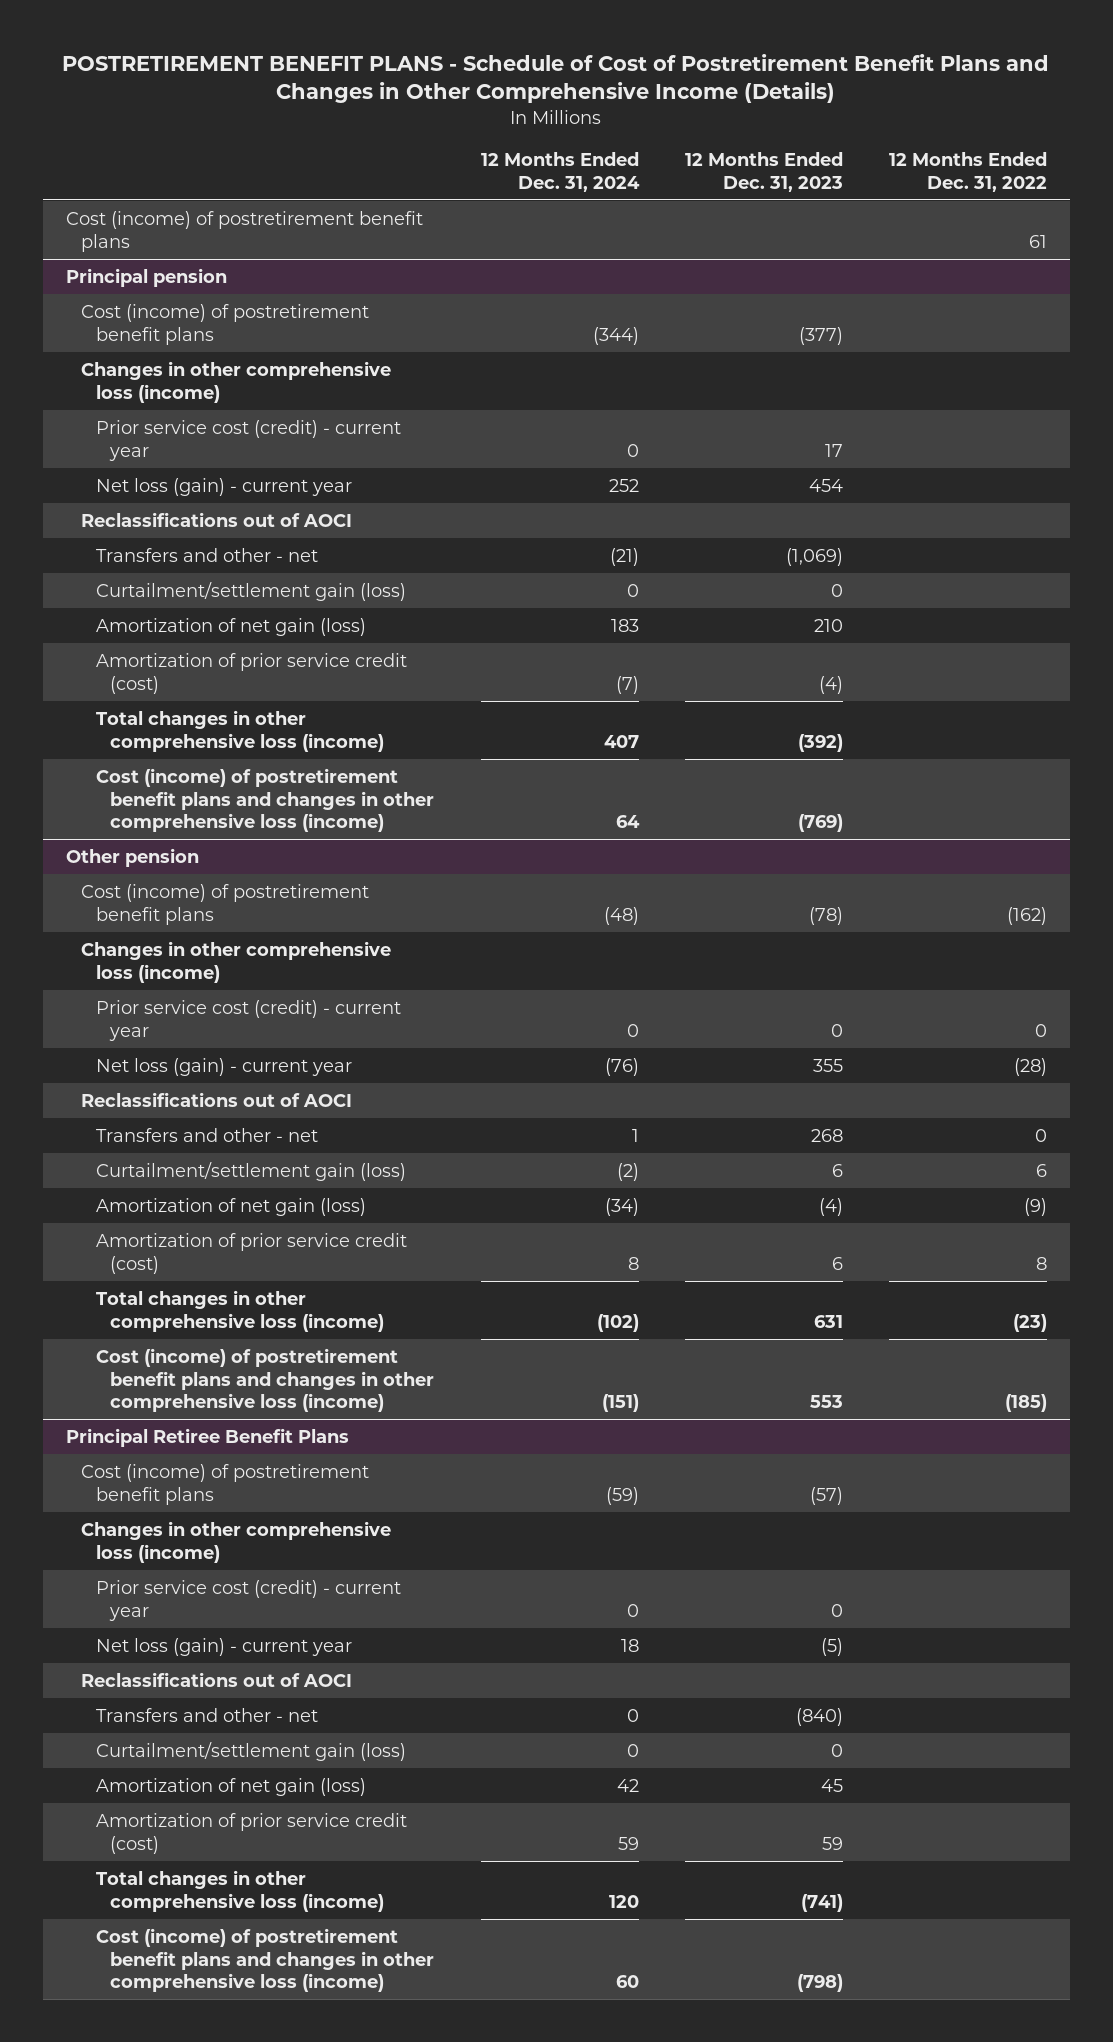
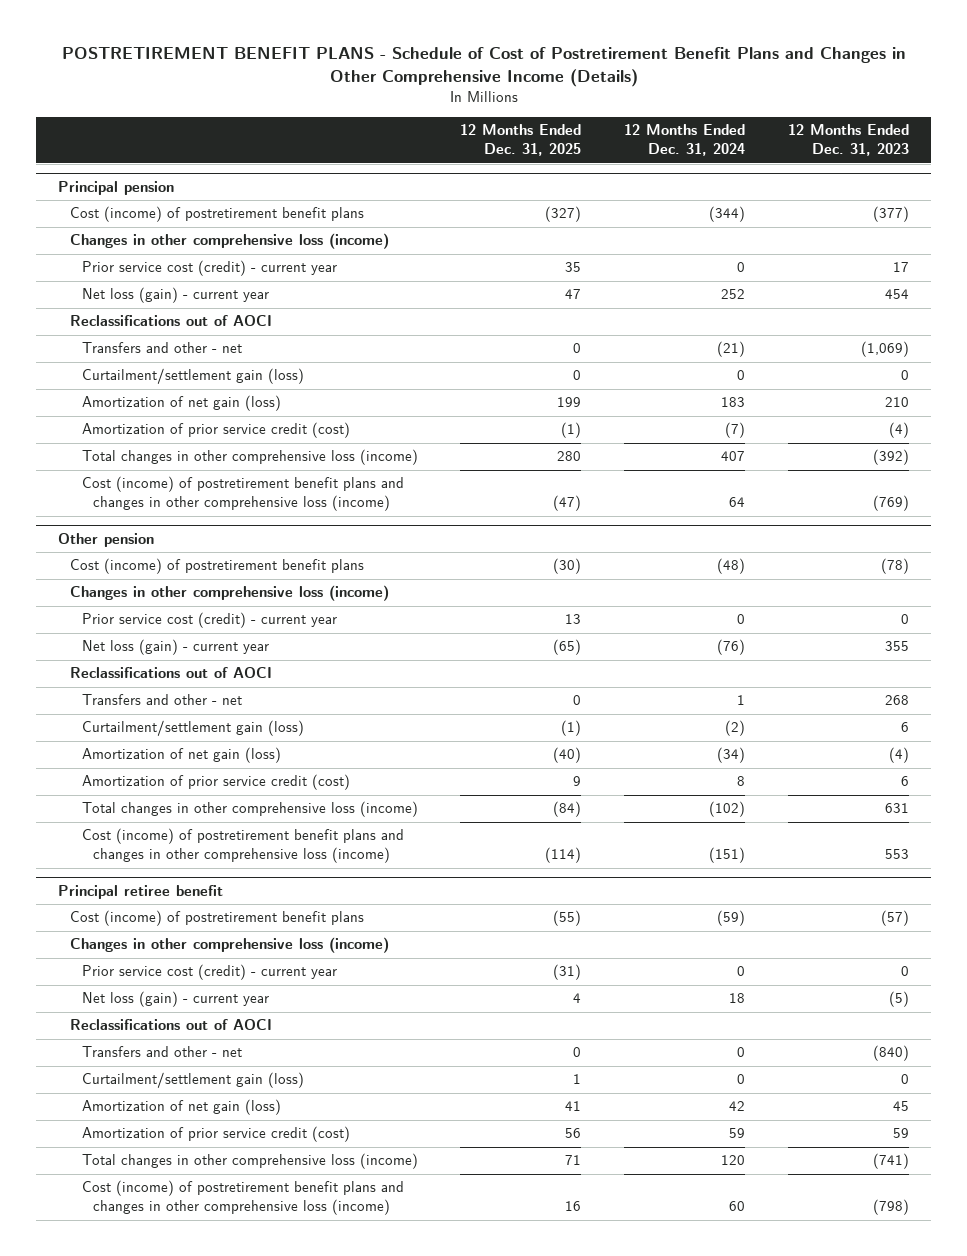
[888,152,1047,192] 12 Months Ended Dec. 31, 2022 -> none
none -> [460,124,582,157] 12 Months Ended Dec. 31, 2025
[65,211,423,252] Cost (income) of postretirement benefit plans -> none
[65,1428,349,1448] Principal Retiree Benefit Plans -> [57,884,223,899] Principal retiree benefit

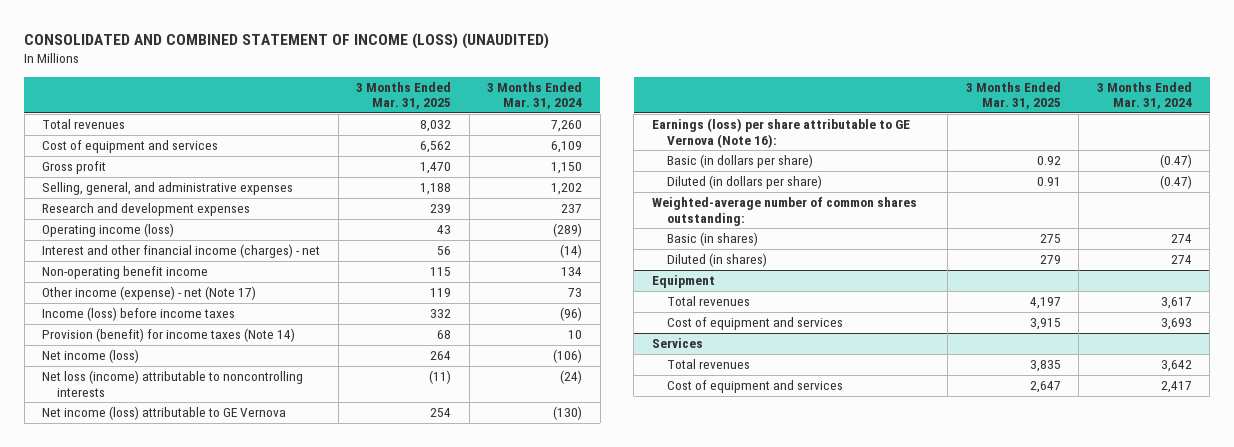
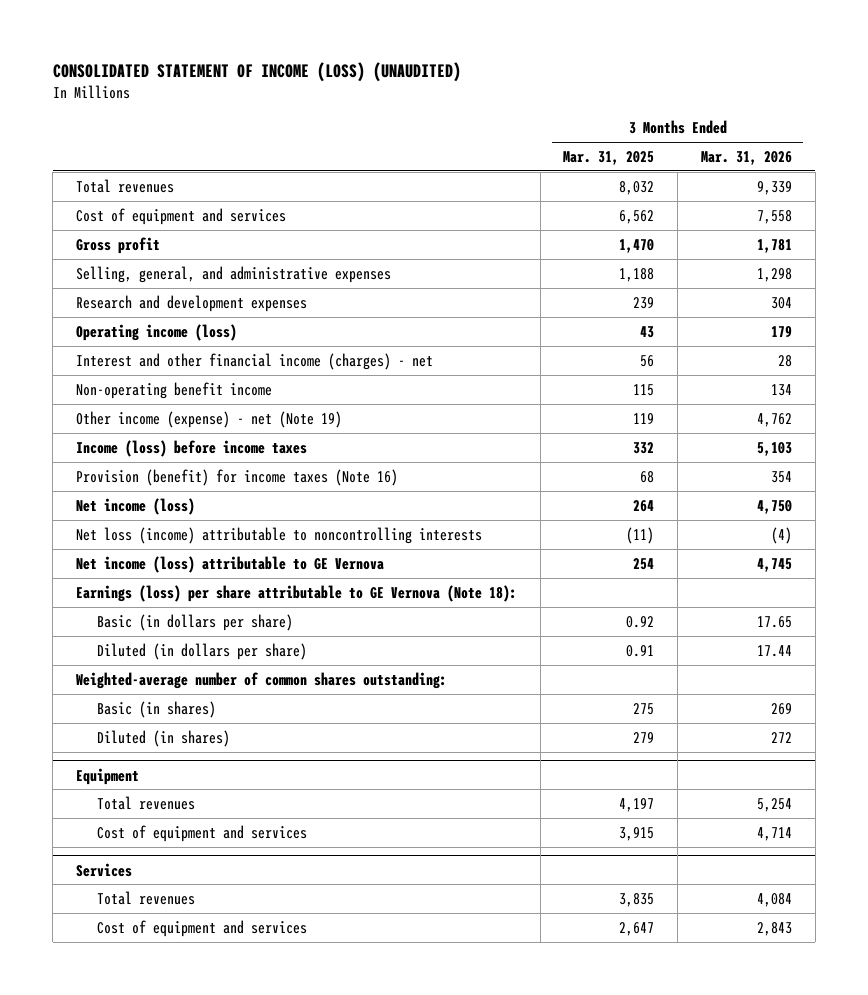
[24,33,550,50] CONSOLIDATED AND COMBINED STATEMENT OF INCOME (LOSS) (UNAUDITED) -> [52,61,461,82] CONSOLIDATED STATEMENT OF INCOME (LOSS) (UNAUDITED)
[487,81,583,110] 3 Months Ended Mar. 31, 2024 -> none
none -> [700,150,792,165] Mar. 31, 2026
[42,286,257,301] Other income (expense) - net (Note 17) -> [75,410,342,428] Other income (expense) - net (Note 19)
[42,328,296,343] Provision (benefit) for income taxes (Note 14) -> [75,468,398,486] Provision (benefit) for income taxes (Note 16)
[651,118,910,148] Earnings (loss) per share attributable to GE Vernova (Note 16): -> [75,584,517,602] Earnings (loss) per share attributable to GE Vernova (Note 18):

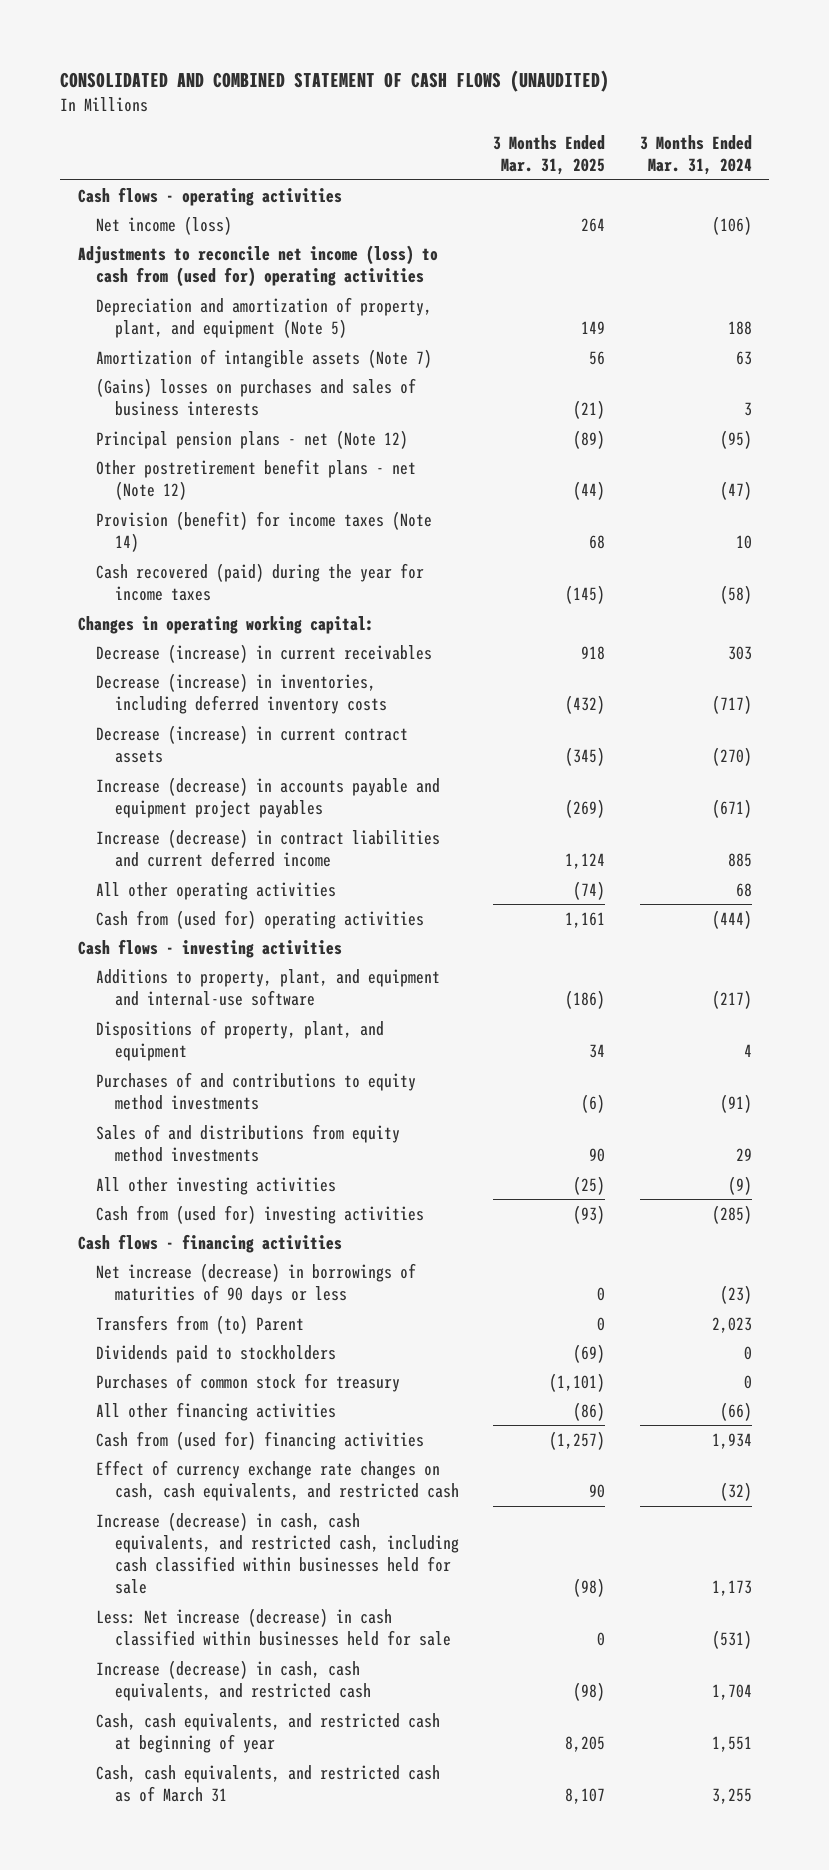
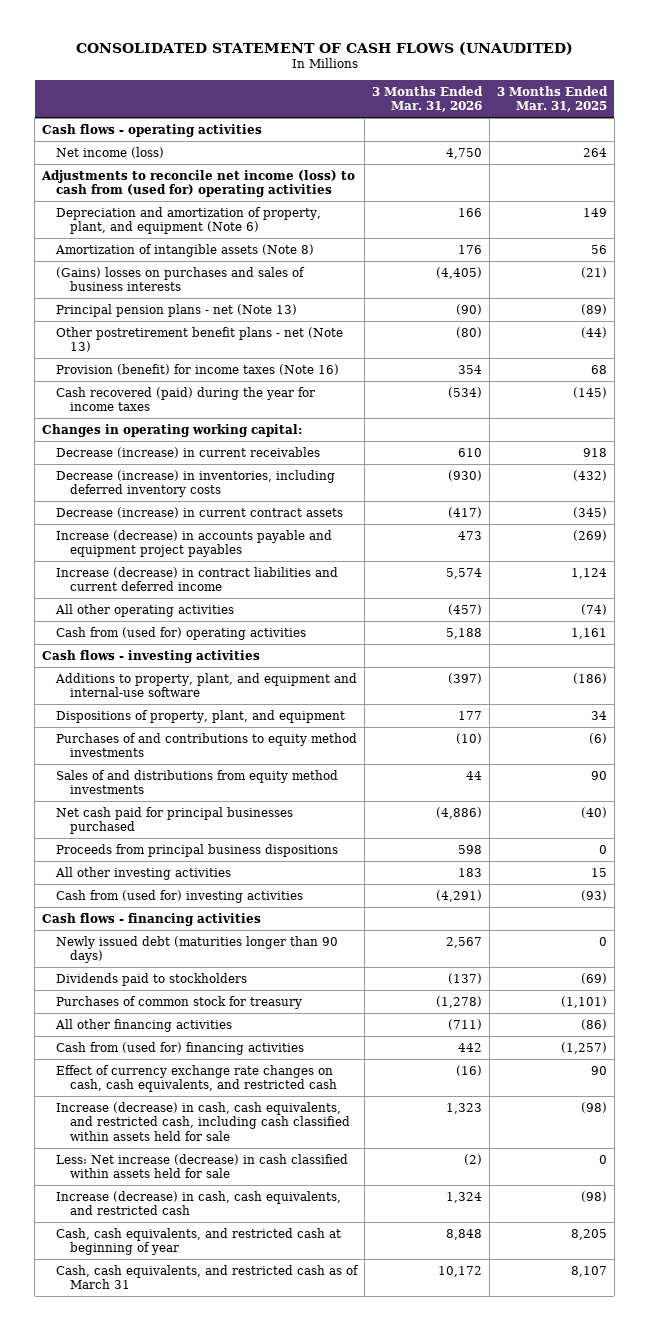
[60,70,610,93] CONSOLIDATED AND COMBINED STATEMENT OF CASH FLOWS (UNAUDITED) -> [75,41,573,55] CONSOLIDATED STATEMENT OF CASH FLOWS (UNAUDITED)
[639,134,752,175] 3 Months Ended Mar. 31, 2024 -> none
none -> [372,85,484,113] 3 Months Ended Mar. 31, 2026
[96,296,433,338] Depreciation and amortization of property, plant, and equipment (Note 5) -> [56,206,322,235] Depreciation and amortization of property, plant, and equipment (Note 6)
[96,348,433,368] Amortization of intangible assets (Note 7) -> [55,243,315,257] Amortization of intangible assets (Note 8)
[96,429,409,449] Principal pension plans - net (Note 12) -> [56,303,298,317] Principal pension plans - net (Note 13)
[96,458,417,500] Other postretirement benefit plans - net (Note 12) -> [56,326,344,353] Other postretirement benefit plans - net (Note 13)
[96,510,433,552] Provision (benefit) for income taxes (Note 14) -> [56,363,340,375] Provision (benefit) for income taxes (Note 16)
none -> [56,806,294,835] Net cash paid for principal businesses purchased
none -> [56,843,339,857] Proceeds from principal business dispositions
[573,1175,606,1195] (25) -> [591,867,608,877] 15
[96,1262,417,1304] Net increase (decrease) in borrowings of maturities of 90 days or less -> none
[96,1314,305,1334] Transfers from (to) Parent -> none
none -> [56,935,339,964] Newly issued debt (maturities longer than 90 days)
[96,1511,460,1595] Increase (decrease) in cash, cash equivalents, and restricted cash, including cash classified within businesses held for sale -> [56,1101,351,1141] Increase (decrease) in cash, cash equivalents, and restricted cash, including cash classified within assets held for sale
[96,1607,452,1646] Less: Net increase (decrease) in cash classified within businesses held for sale -> [56,1153,349,1179] Less: Net increase (decrease) in cash classified within assets held for sale

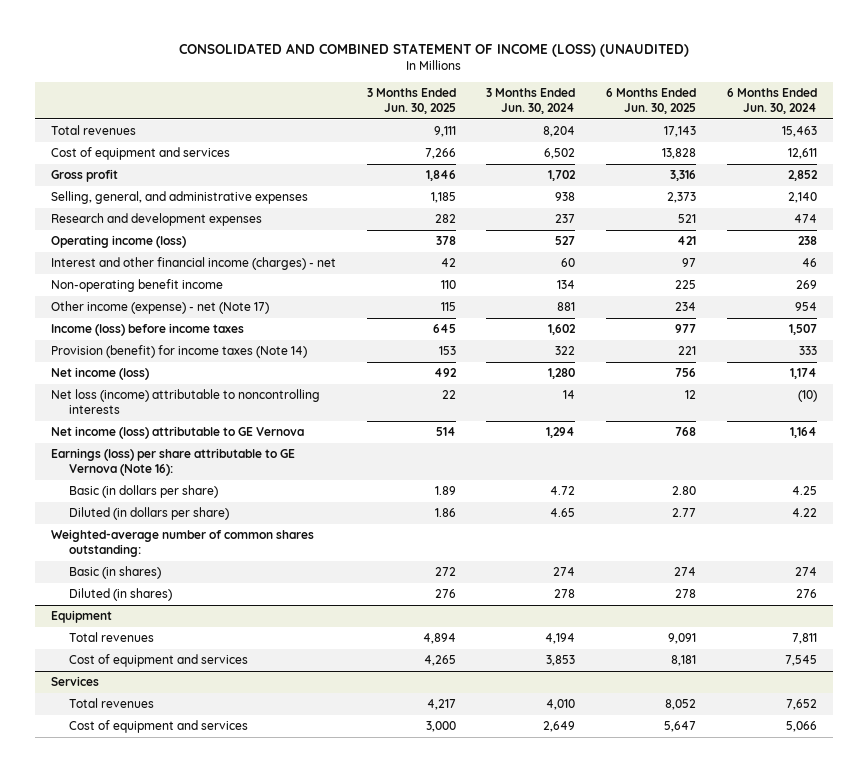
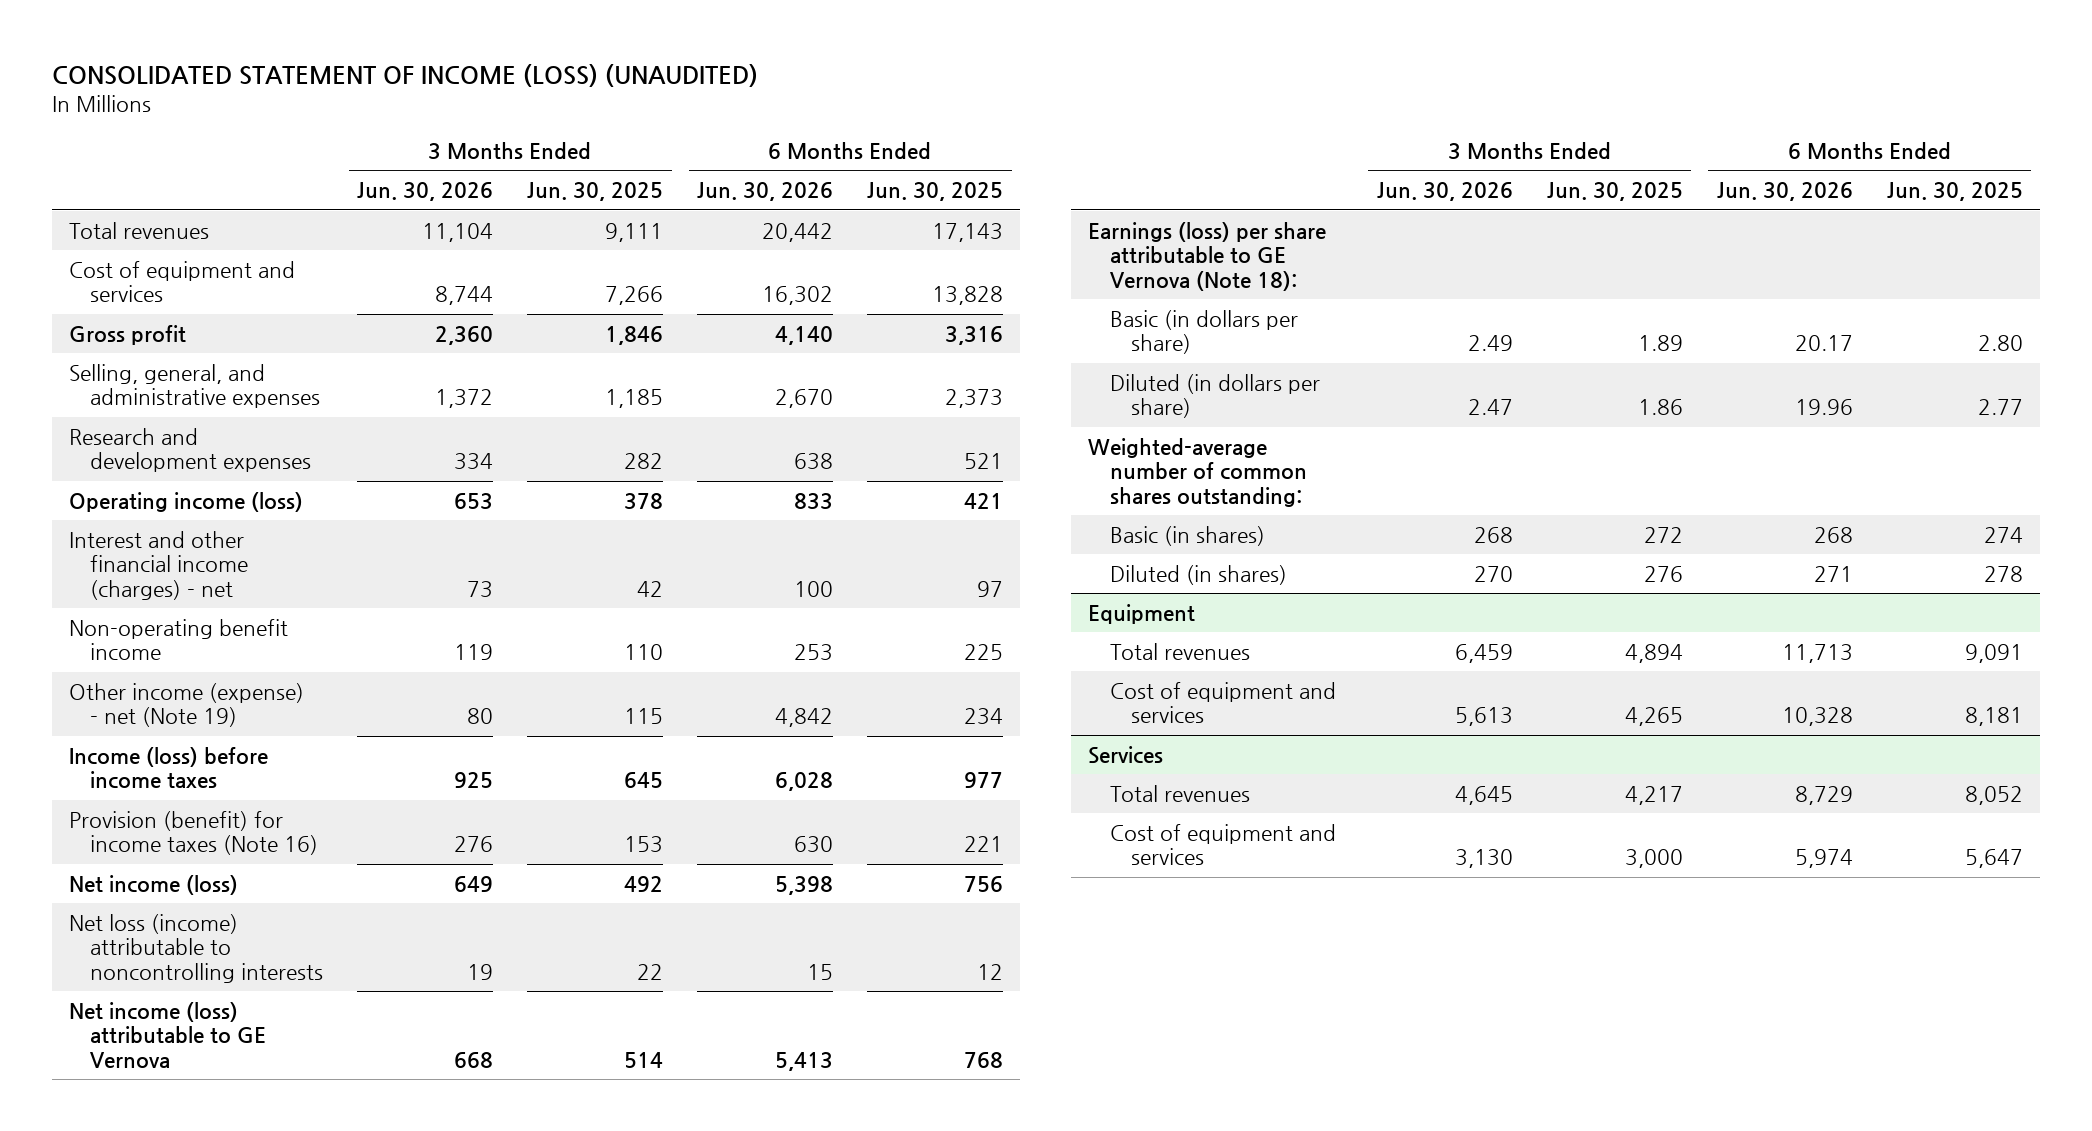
[178,42,689,57] CONSOLIDATED AND COMBINED STATEMENT OF INCOME (LOSS) (UNAUDITED) -> [51,64,758,88] CONSOLIDATED STATEMENT OF INCOME (LOSS) (UNAUDITED)
[486,88,576,115] 3 Months Ended Jun. 30, 2024 -> none
[727,88,818,115] 6 Months Ended Jun. 30, 2024 -> none
none -> [357,182,494,202] Jun. 30, 2026
none -> [697,182,834,202] Jun. 30, 2026
[50,301,269,315] Other income (expense) - net (Note 17) -> [68,682,304,728] Other income (expense) - net (Note 19)
[50,345,307,359] Provision (benefit) for income taxes (Note 14) -> [68,810,319,856] Provision (benefit) for income taxes (Note 16)
[50,448,295,477] Earnings (loss) per share attributable to GE Vernova (Note 16): -> [1088,221,1327,291] Earnings (loss) per share attributable to GE Vernova (Note 18):

